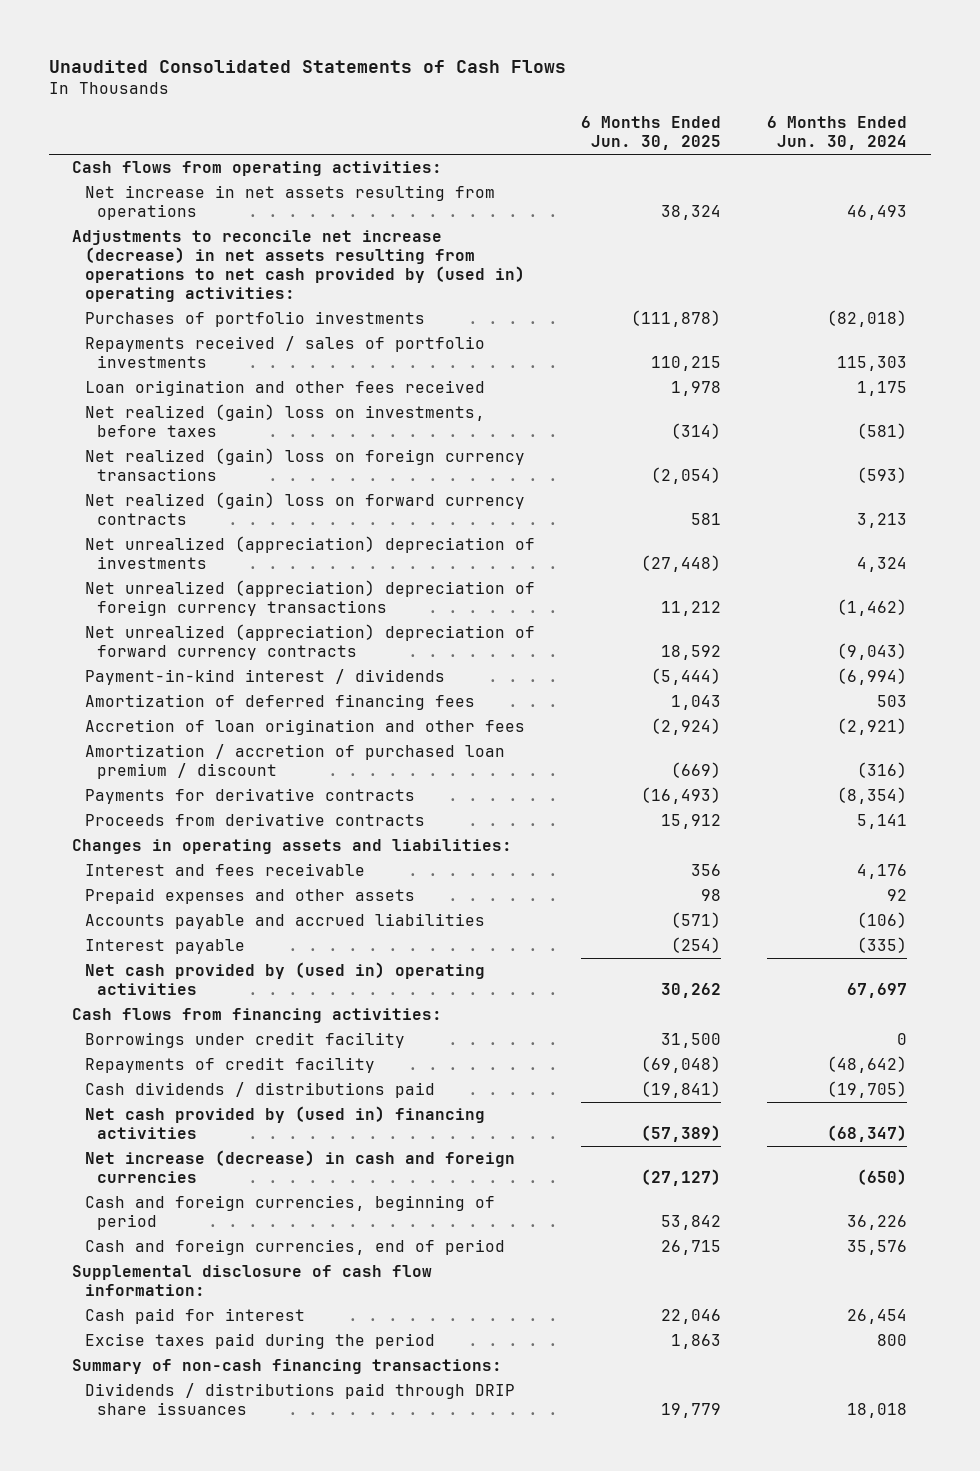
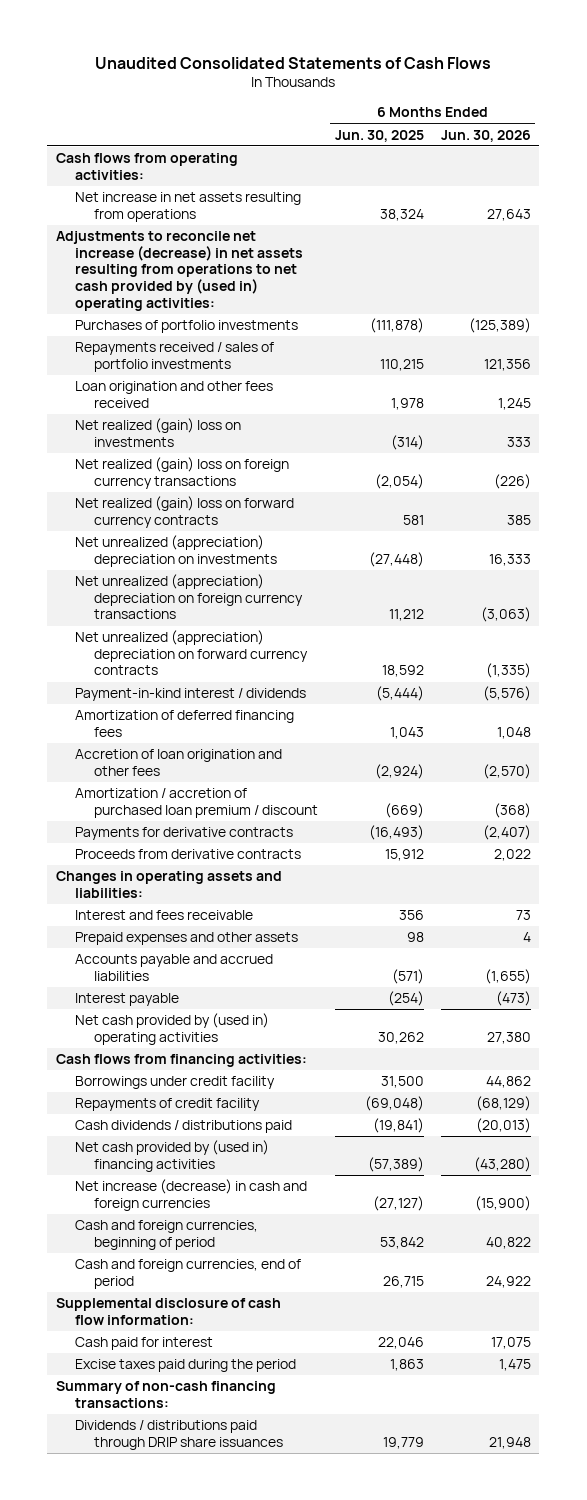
[767,116,908,151] 6 Months Ended Jun. 30, 2024 -> none
none -> [440,129,531,142] Jun. 30, 2026
[84,404,485,438] Net realized (gain) loss on investments, before taxes -> [74,418,241,447] Net realized (gain) loss on investments
[84,536,535,570] Net unrealized (appreciation) depreciation of investments -> [74,535,277,567] Net unrealized (appreciation) depreciation on investments
[84,580,535,617] Net unrealized (appreciation) depreciation of foreign currency transactions -> [74,574,303,620] Net unrealized (appreciation) depreciation on foreign currency transactions
[84,624,535,661] Net unrealized (appreciation) depreciation of forward currency contracts -> [74,630,308,676] Net unrealized (appreciation) depreciation on forward currency contracts

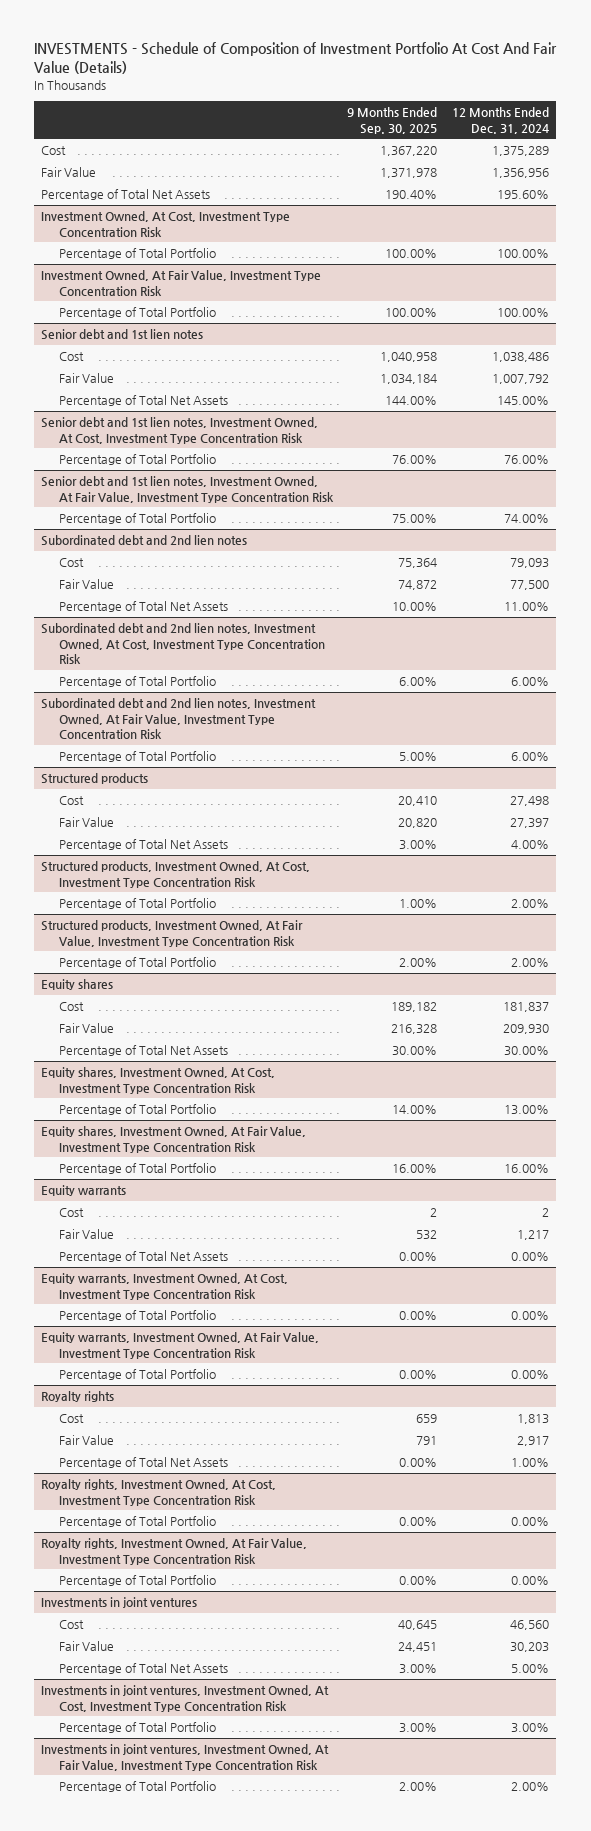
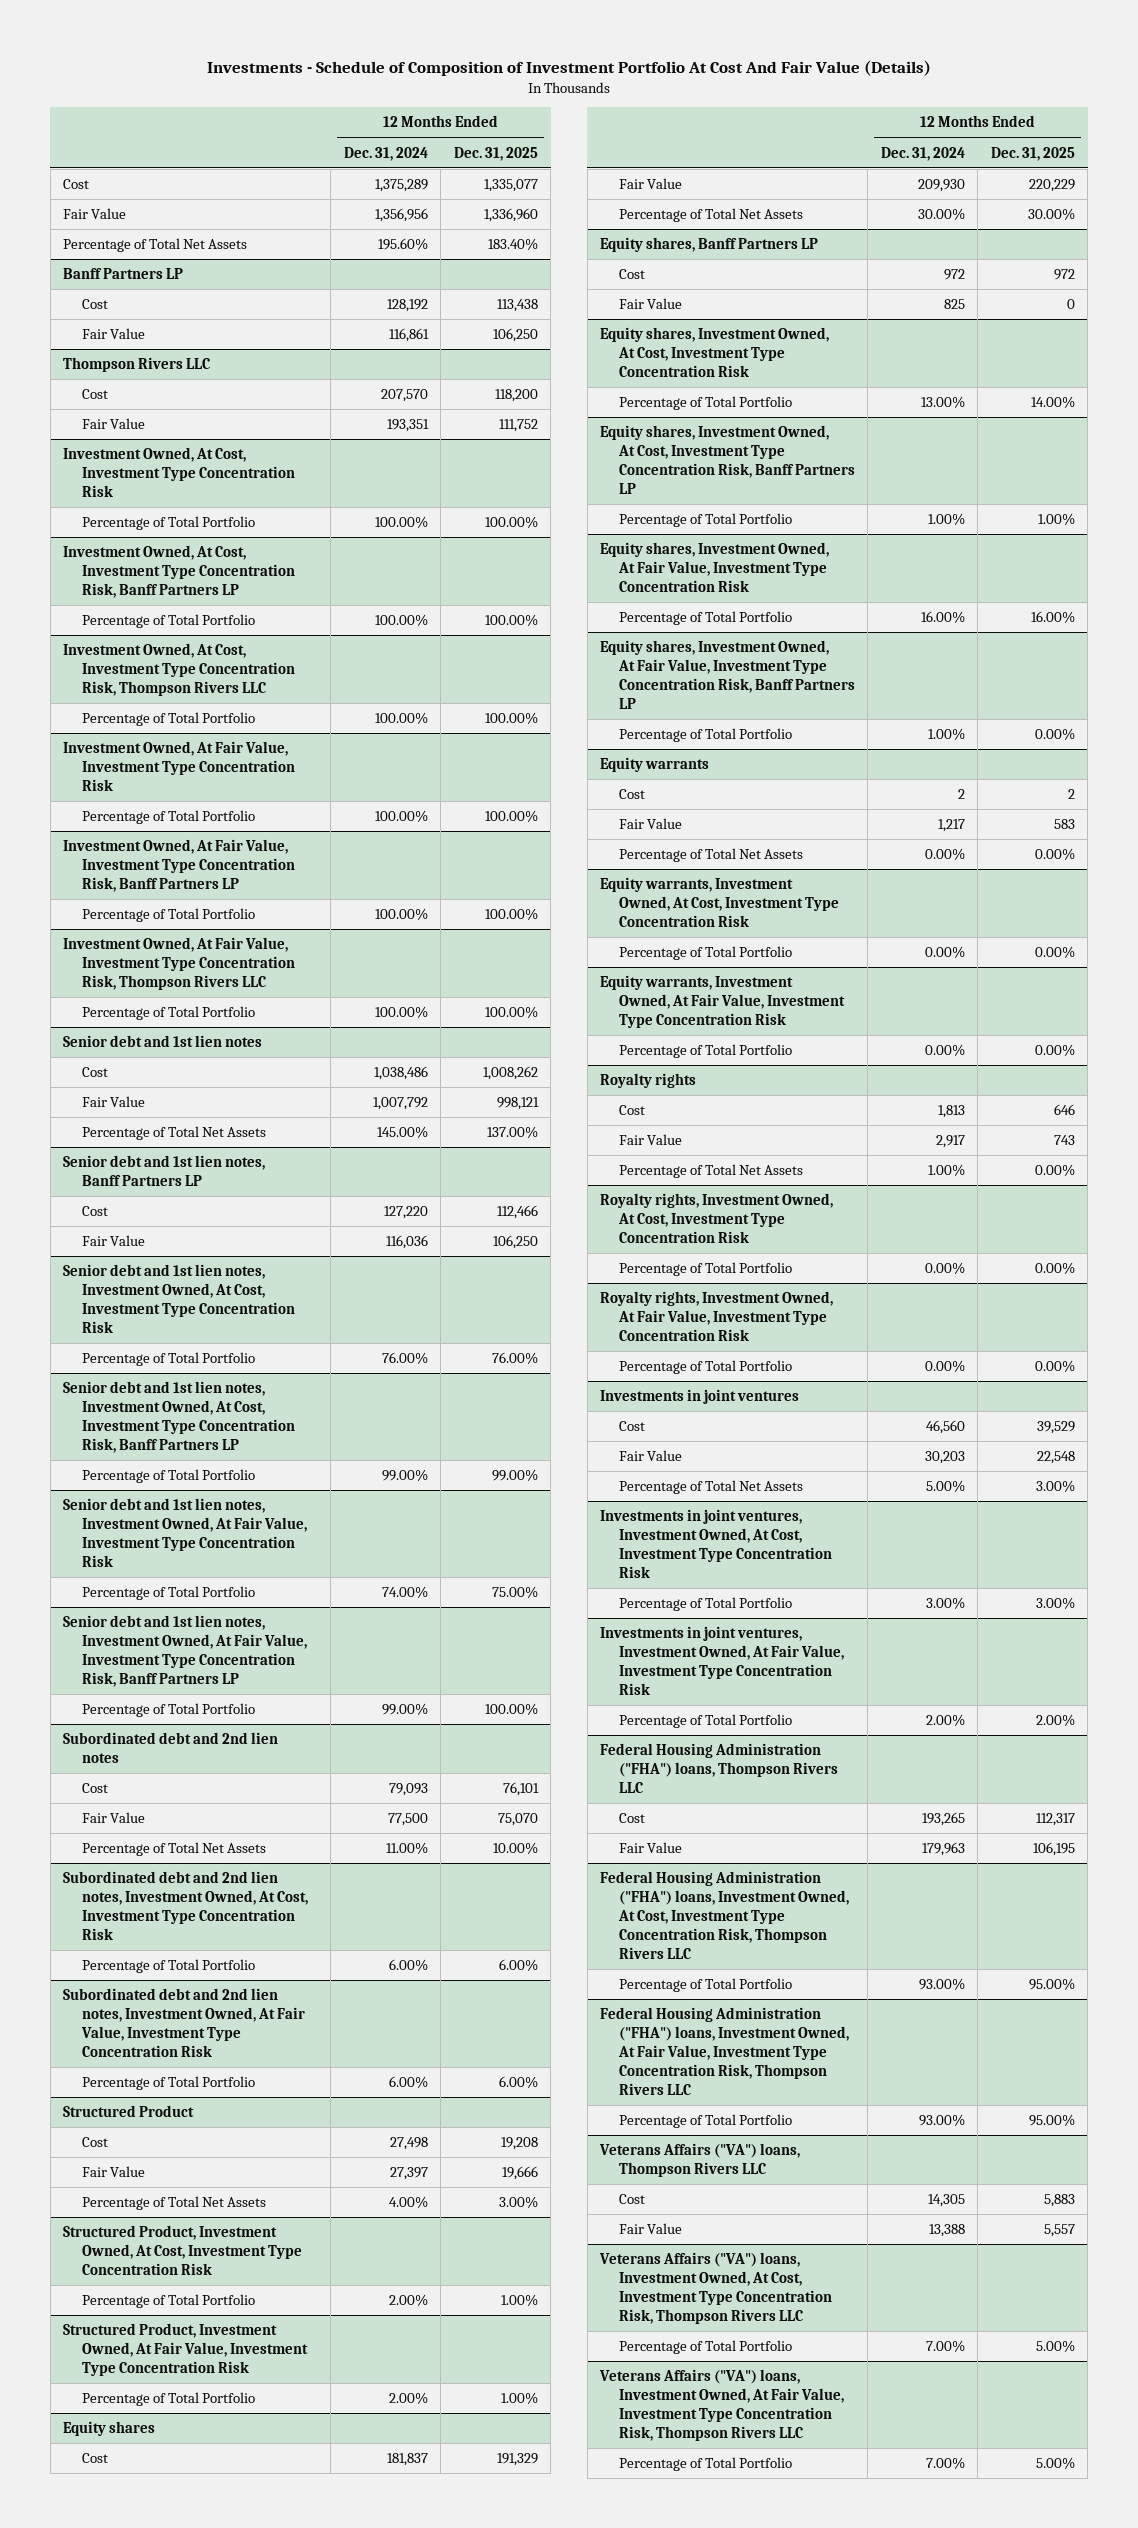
[34,42,558,75] INVESTMENTS - Schedule of Composition of Investment Portfolio At Cost And Fair Value (Details) -> [207,59,932,76] Investments - Schedule of Composition of Investment Portfolio At Cost And Fair Value (Details)
[347,107,438,134] 9 Months Ended Sep. 30, 2025 -> none
none -> [453,146,538,161] Dec. 31, 2025
none -> [63,268,184,280] Banff Partners LP
none -> [81,299,108,310] Cost
none -> [81,328,145,340] Fair Value
none -> [63,357,211,373] Thompson Rivers LLC
none -> [81,389,108,400] Cost
none -> [81,418,145,430] Fair Value
none -> [63,545,295,598] Investment Owned, At Cost, Investment Type Concentration Risk, Banff Partners LP
none -> [81,614,255,629] Percentage of Total Portfolio
none -> [63,643,295,696] Investment Owned, At Cost, Investment Type Concentration Risk, Thompson Rivers LLC
none -> [81,712,255,727] Percentage of Total Portfolio
none -> [63,839,295,892] Investment Owned, At Fair Value, Investment Type Concentration Risk, Banff Partners LP
none -> [81,908,255,923] Percentage of Total Portfolio
none -> [63,937,295,990] Investment Owned, At Fair Value, Investment Type Concentration Risk, Thompson Rivers LLC
none -> [81,1006,255,1021] Percentage of Total Portfolio
none -> [63,1155,266,1187] Senior debt and 1st lien notes, Banff Partners LP
none -> [81,1206,108,1217] Cost
none -> [81,1235,145,1247] Fair Value
none -> [63,1381,295,1453] Senior debt and 1st lien notes, Investment Owned, At Cost, Investment Type Concentration Risk, Banff Partners LP
none -> [81,1469,255,1484] Percentage of Total Portfolio
none -> [63,1615,307,1687] Senior debt and 1st lien notes, Investment Owned, At Fair Value, Investment Type Concentration Risk, Banff Partners LP
none -> [81,1703,255,1718] Percentage of Total Portfolio
[41,773,149,785] Structured products -> [63,2105,195,2118] Structured Product
[41,861,311,888] Structured products, Investment Owned, At Cost, Investment Type Concentration Risk -> [63,2225,302,2275] Structured Product, Investment Owned, At Cost, Investment Type Concentration Risk
[41,920,304,947] Structured products, Investment Owned, At Fair Value, Investment Type Concentration Risk -> [63,2323,308,2376] Structured Product, Investment Owned, At Fair Value, Investment Type Concentration Risk
none -> [600,237,819,253] Equity shares, Banff Partners LP
none -> [618,269,645,280] Cost
none -> [618,298,682,310] Fair Value
none -> [600,425,855,494] Equity shares, Investment Owned, At Cost, Investment Type Concentration Risk, Banff Partners LP
none -> [618,513,792,528] Percentage of Total Portfolio
none -> [600,640,855,709] Equity shares, Investment Owned, At Fair Value, Investment Type Concentration Risk, Banff Partners LP
none -> [618,728,792,743] Percentage of Total Portfolio
none -> [600,1743,838,1793] Federal Housing Administration ("FHA") loans, Thompson Rivers LLC
none -> [618,1813,645,1824] Cost
none -> [618,1842,682,1854] Fair Value
none -> [600,1871,849,1959] Federal Housing Administration ("FHA") loans, Investment Owned, At Cost, Investment Type Concentration Risk, Thompson Rivers LLC
none -> [618,1978,792,1993] Percentage of Total Portfolio
none -> [600,2007,849,2095] Federal Housing Administration ("FHA") loans, Investment Owned, At Fair Value, Investment Type Concentration Risk, Thompson Rivers LLC
none -> [618,2114,792,2129] Percentage of Total Portfolio
none -> [599,2143,801,2178] Veterans Affairs ("VA") loans, Thompson Rivers LLC
none -> [618,2194,645,2205] Cost
none -> [618,2223,682,2235] Fair Value
none -> [599,2252,832,2324] Veterans Affairs ("VA") loans, Investment Owned, At Cost, Investment Type Concentration Risk, Thompson Rivers LLC
none -> [618,2340,792,2355] Percentage of Total Portfolio
none -> [599,2369,844,2441] Veterans Affairs ("VA") loans, Investment Owned, At Fair Value, Investment Type Concentration Risk, Thompson Rivers LLC
none -> [618,2457,792,2472] Percentage of Total Portfolio

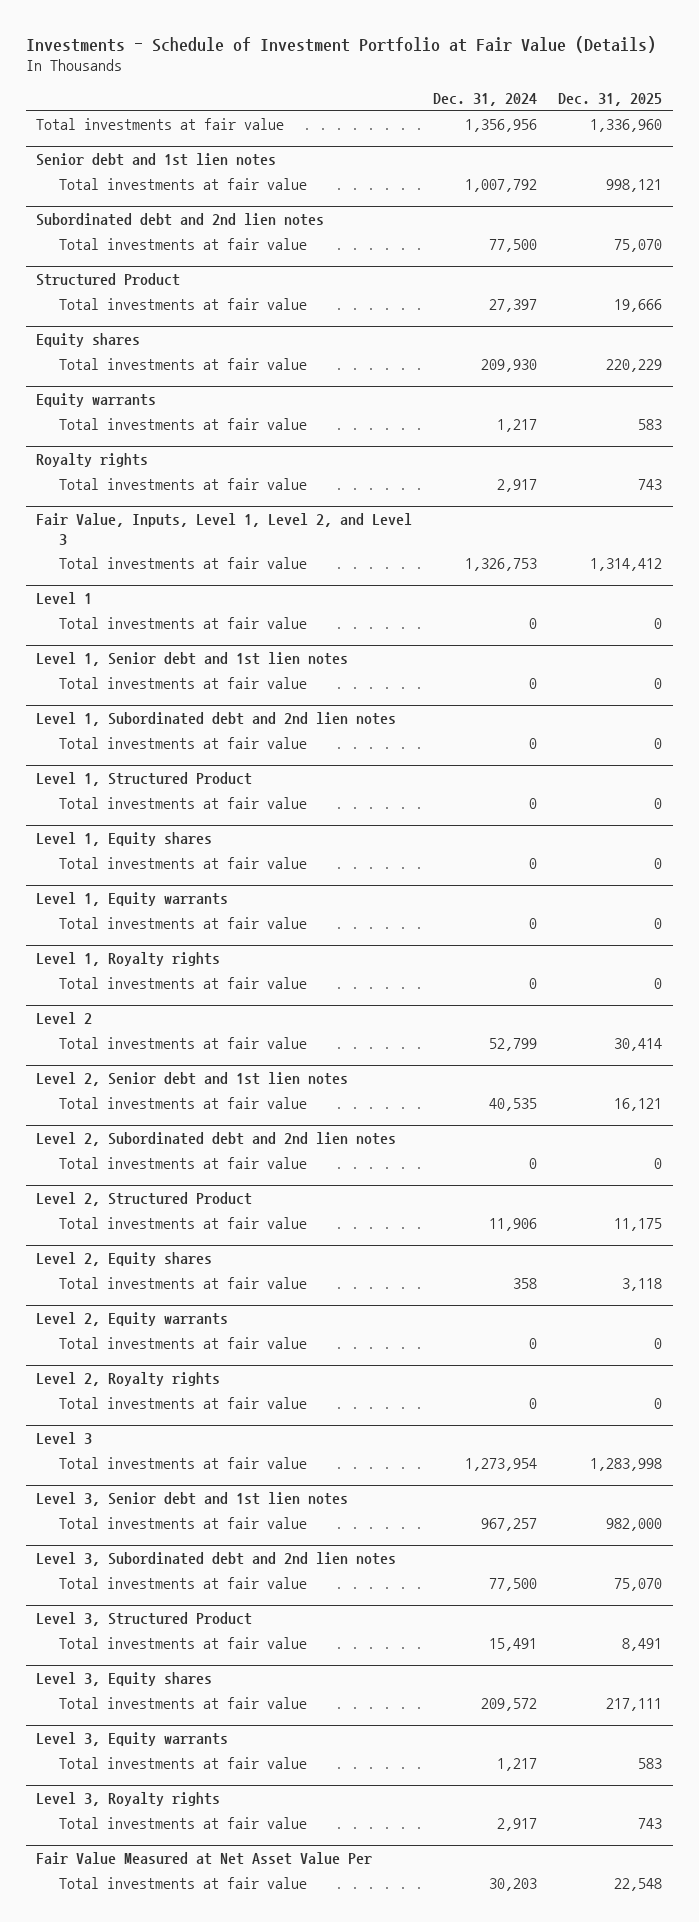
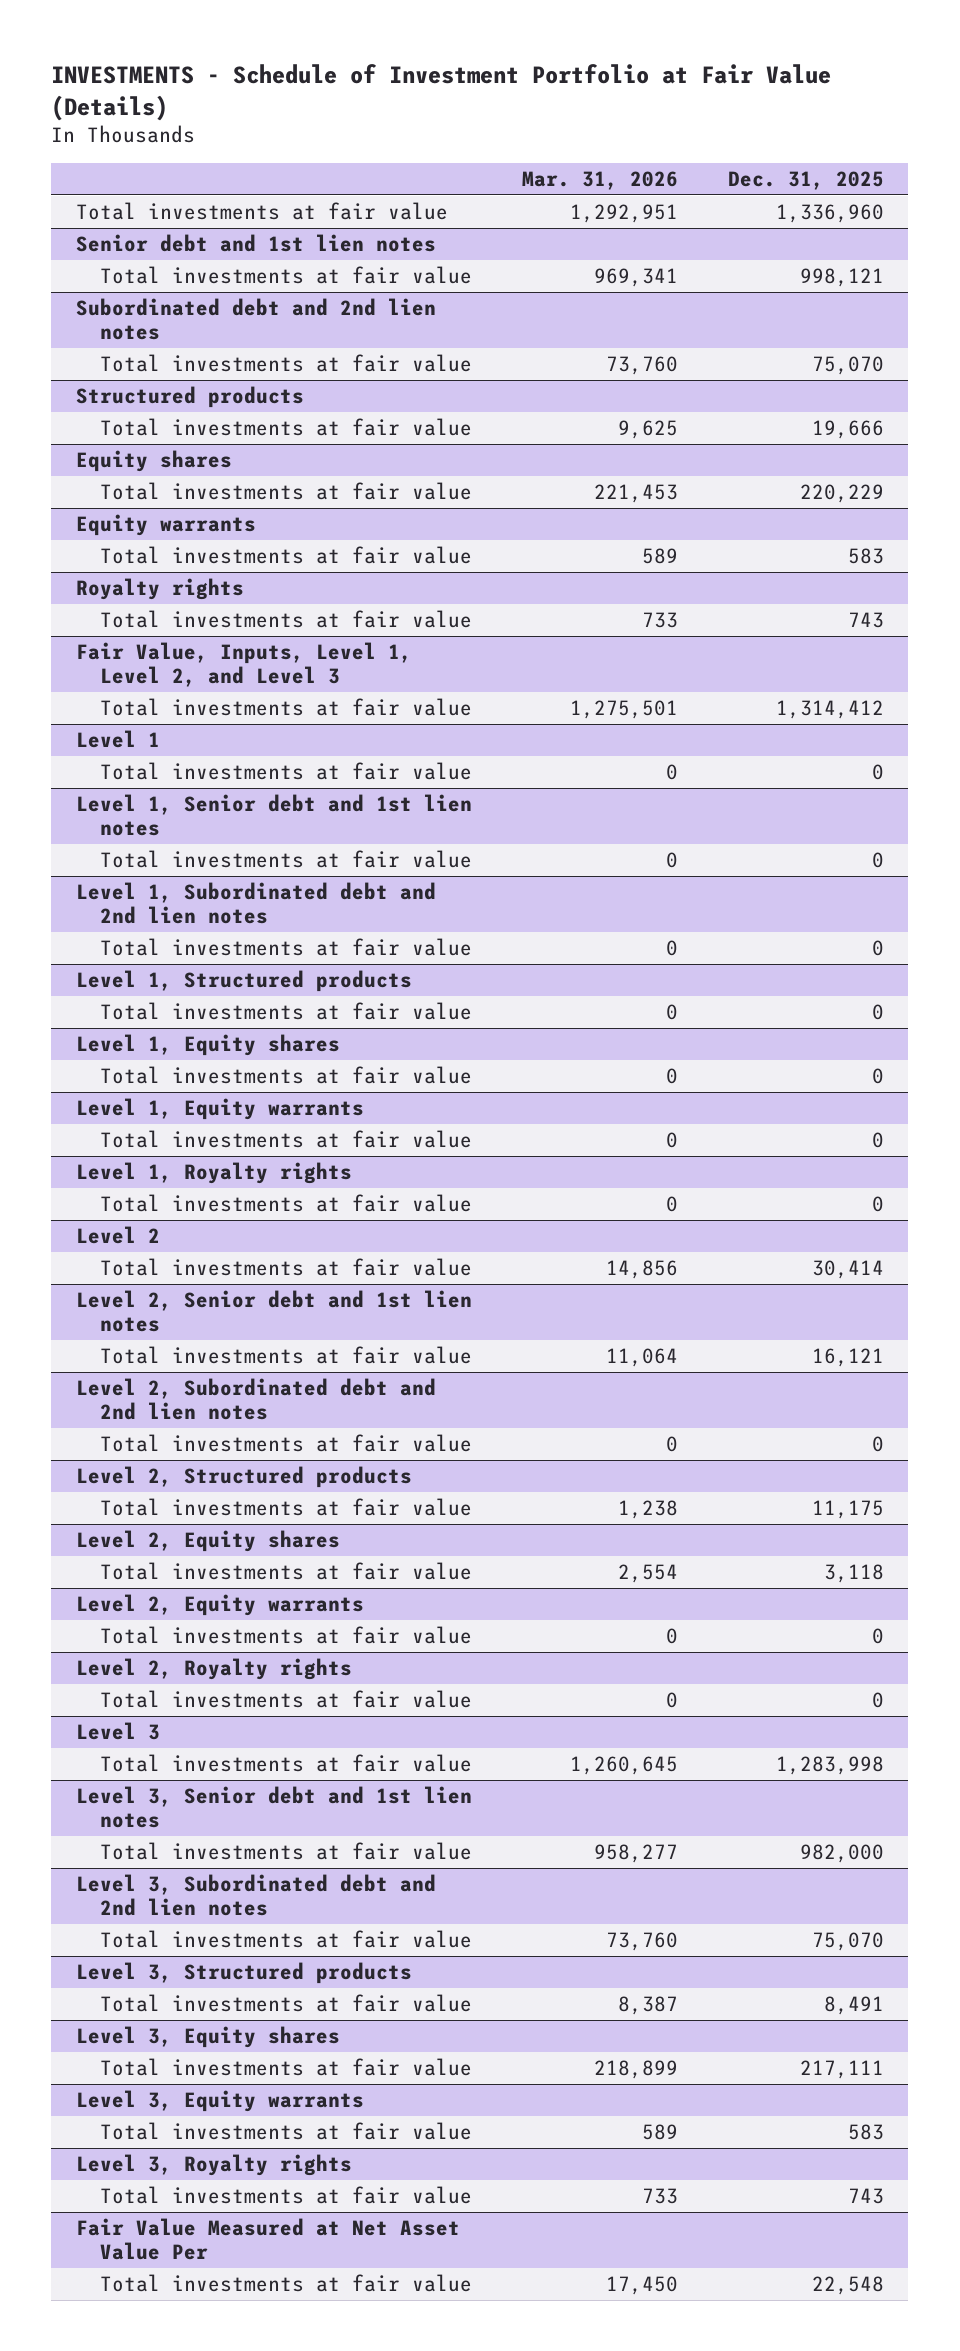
[25,35,656,53] Investments - Schedule of Investment Portfolio at Fair Value (Details) -> [51,64,832,121] INVESTMENTS - Schedule of Investment Portfolio at Fair Value (Details)
[433,93,538,107] Dec. 31, 2024 -> none
none -> [521,170,678,190] Mar. 31, 2026
[36,273,181,287] Structured Product -> [76,386,305,409] Structured products
[36,772,253,787] Level 1, Structured Product -> [76,970,413,993] Level 1, Structured products
[36,1192,253,1207] Level 2, Structured Product -> [76,1466,413,1489] Level 2, Structured products
[36,1612,253,1627] Level 3, Structured Product -> [76,1962,413,1985] Level 3, Structured products

